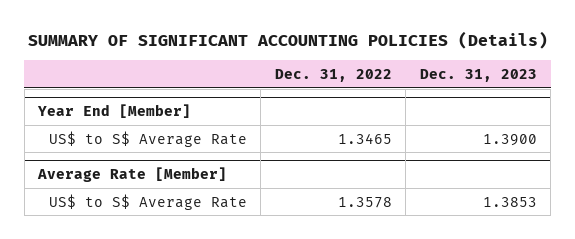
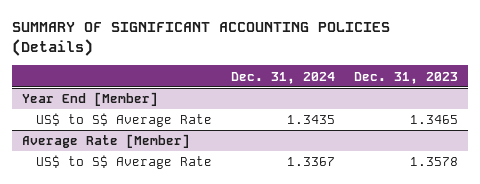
[274,68,392,82] Dec. 31, 2022 -> none
none -> [231,71,336,84] Dec. 31, 2024
[482,133,537,146] 1.3900 -> [410,115,459,125] 1.3465
[482,196,537,207] 1.3853 -> [410,157,459,167] 1.3578

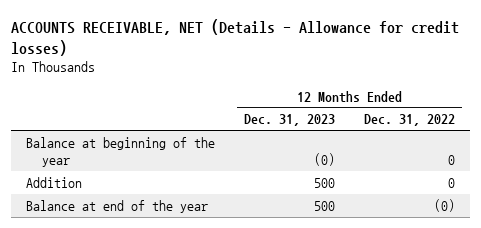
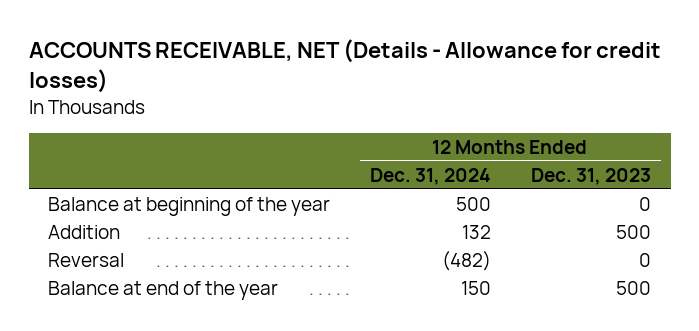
[364,114,456,127] Dec. 31, 2022 -> none
none -> [370,167,492,185] Dec. 31, 2024
[314,153,336,167] (0) -> [638,196,651,211] 0
none -> [48,252,125,267] Reversal

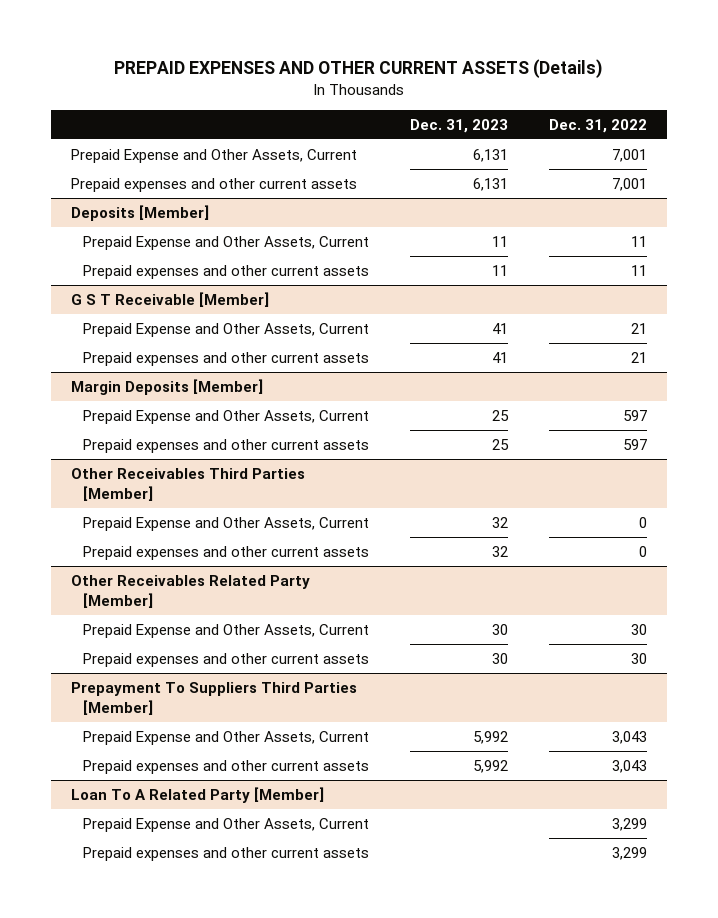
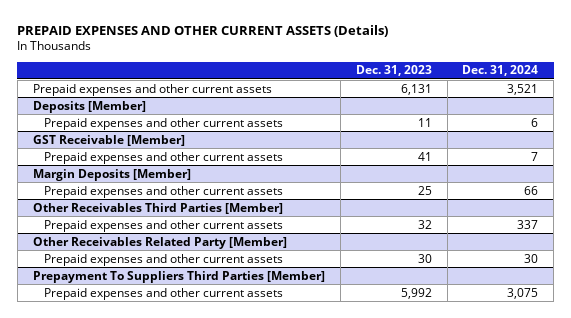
[548,118,647,133] Dec. 31, 2022 -> none
none -> [462,65,539,77] Dec. 31, 2024
[71,148,358,163] Prepaid Expense and Other Assets, Current -> none
[82,235,369,250] Prepaid Expense and Other Assets, Current -> none
[82,322,369,337] Prepaid Expense and Other Assets, Current -> none
[71,291,270,307] G S T Receivable [Member] -> [32,134,185,146] GST Receivable [Member]
[82,409,369,424] Prepaid Expense and Other Assets, Current -> none
[82,516,369,531] Prepaid Expense and Other Assets, Current -> none
[82,623,369,638] Prepaid Expense and Other Assets, Current -> none
[82,730,369,745] Prepaid Expense and Other Assets, Current -> none
[71,786,325,803] Loan To A Related Party [Member] -> none
[82,817,369,832] Prepaid Expense and Other Assets, Current -> none
[82,846,369,861] Prepaid expenses and other current assets -> none

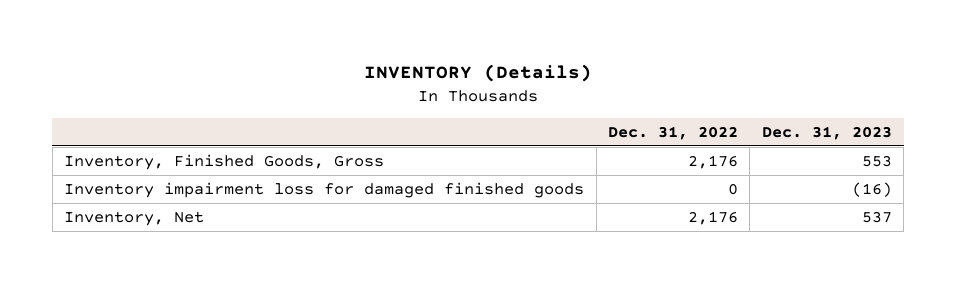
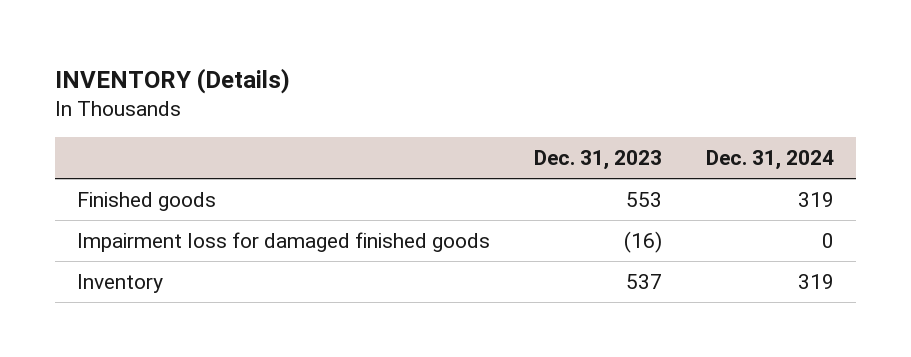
[608,125,739,140] Dec. 31, 2022 -> none
none -> [705,149,834,170] Dec. 31, 2024
[64,153,385,170] Inventory, Finished Goods, Gross -> [77,192,217,212] Finished goods
[64,181,585,198] Inventory impairment loss for damaged finished goods -> [77,232,491,253] Impairment loss for damaged finished goods
[64,210,205,226] Inventory, Net -> [77,274,164,294] Inventory

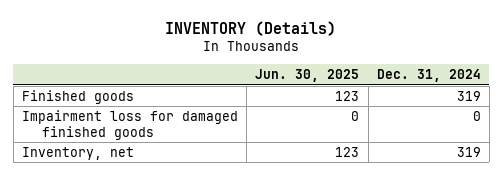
[533,149,662,170] Dec. 31, 2023 -> none
none -> [255,69,360,83] Jun. 30, 2025
[77,274,164,294] Inventory -> [22,147,135,161] Inventory, net

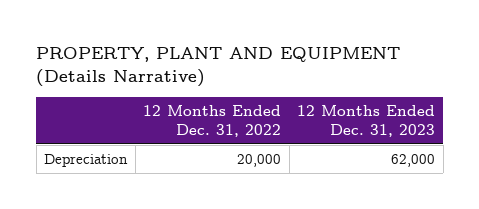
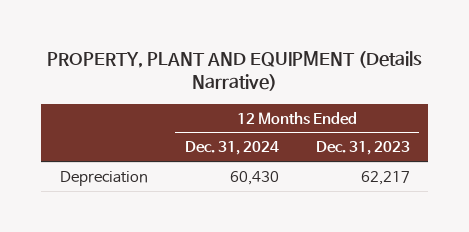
[143,105,282,137] 12 Months Ended Dec. 31, 2022 -> none
none -> [184,141,279,156] Dec. 31, 2024
[391,154,436,168] 62,000 -> [360,170,410,185] 62,217

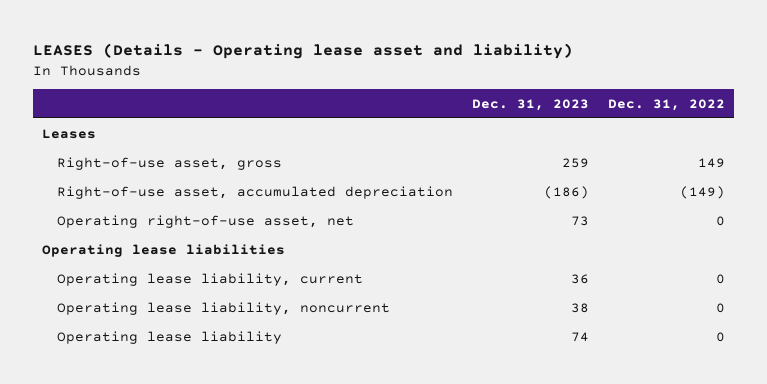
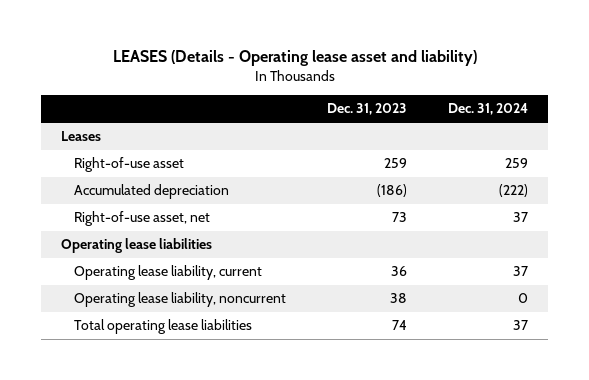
[607,98,725,111] Dec. 31, 2022 -> none
none -> [447,103,528,116] Dec. 31, 2024
[57,156,283,170] Right-of-use asset, gross -> [74,157,185,173] Right-of-use asset
[57,185,454,199] Right-of-use asset, accumulated depreciation -> [74,184,230,200] Accumulated depreciation
[57,214,355,228] Operating right-of-use asset, net -> [74,211,211,227] Right-of-use asset, net
[57,330,283,344] Operating lease liability -> [74,319,253,335] Total operating lease liabilities

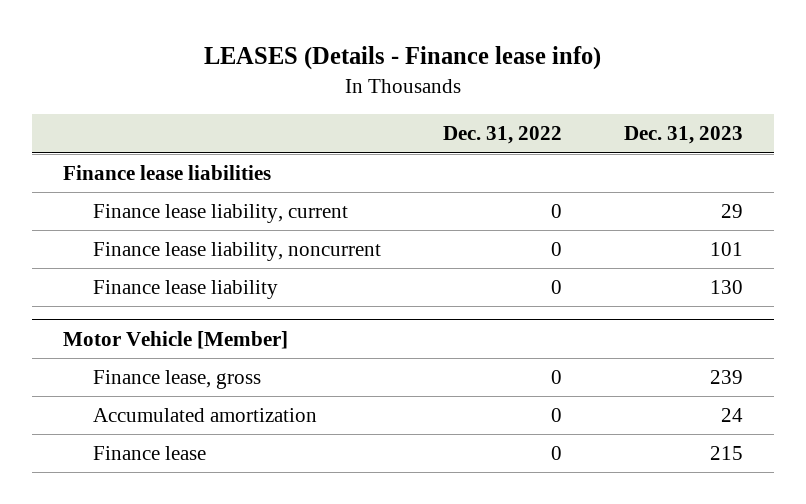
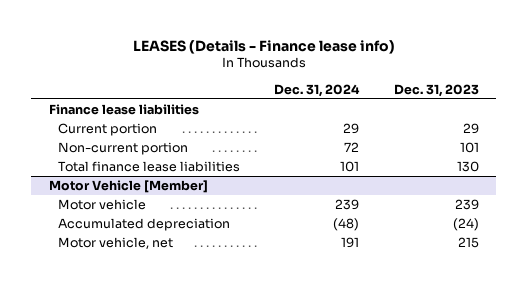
[443,126,563,145] Dec. 31, 2022 -> none
none -> [274,83,361,97] Dec. 31, 2024
[93,204,349,224] Finance lease liability, current -> [57,123,157,137] Current portion
[93,242,382,262] Finance lease liability, noncurrent -> [57,142,188,156] Non-current portion
[93,280,279,300] Finance lease liability -> [57,161,240,173] Total finance lease liabilities
[93,370,262,390] Finance lease, gross -> [57,199,146,211] Motor vehicle
[93,408,318,423] Accumulated amortization -> [57,218,230,232] Accumulated depreciation
[721,408,744,423] 24 -> [452,218,479,232] (24)
[93,446,207,461] Finance lease -> [57,237,173,250] Motor vehicle, net

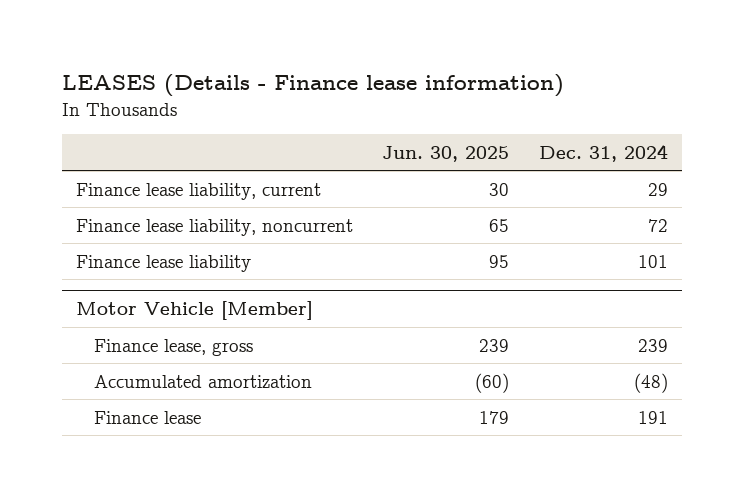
[132,39,395,54] LEASES (Details - Finance lease info) -> [61,74,564,98] LEASES (Details - Finance lease information)
[393,83,479,97] Dec. 31, 2023 -> none
none -> [382,145,510,162] Jun. 30, 2025
[48,104,199,116] Finance lease liabilities -> none
[57,123,157,137] Current portion -> [76,182,322,200] Finance lease liability, current
[57,142,188,156] Non-current portion -> [76,218,354,236] Finance lease liability, noncurrent
[57,161,240,173] Total finance lease liabilities -> [76,254,252,272] Finance lease liability
[57,199,146,211] Motor vehicle -> [94,338,254,356] Finance lease, gross
[57,218,230,232] Accumulated depreciation -> [94,374,313,388] Accumulated amortization
[57,237,173,250] Motor vehicle, net -> [94,410,202,424] Finance lease

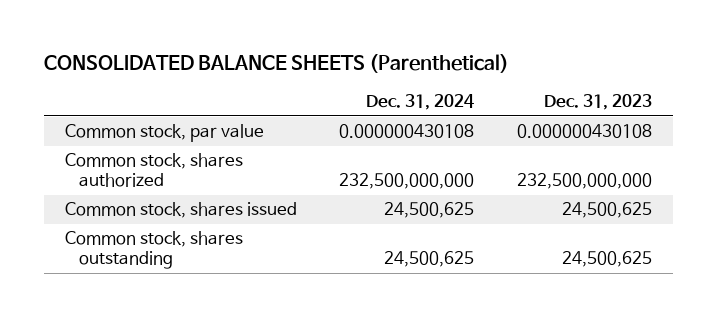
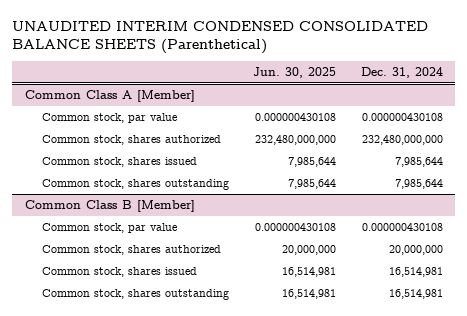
[43,54,509,74] CONSOLIDATED BALANCE SHEETS (Parenthetical) -> [12,20,429,54] UNAUDITED INTERIM CONDENSED CONSOLIDATED BALANCE SHEETS (Parenthetical)
[543,94,652,111] Dec. 31, 2023 -> none
none -> [253,66,337,78] Jun. 30, 2025
none -> [24,90,195,103] Common Class A [Member]
[339,173,475,190] 232,500,000,000 -> [361,135,443,146] 232,480,000,000
[384,202,475,219] 24,500,625 -> [394,157,443,168] 7,985,644
[384,251,475,268] 24,500,625 -> [394,179,443,190] 7,985,644
none -> [24,200,195,213] Common Class B [Member]
none -> [41,223,177,234] Common stock, par value
none -> [41,245,221,256] Common stock, shares authorized
none -> [41,267,197,278] Common stock, shares issued
none -> [41,289,229,301] Common stock, shares outstanding

